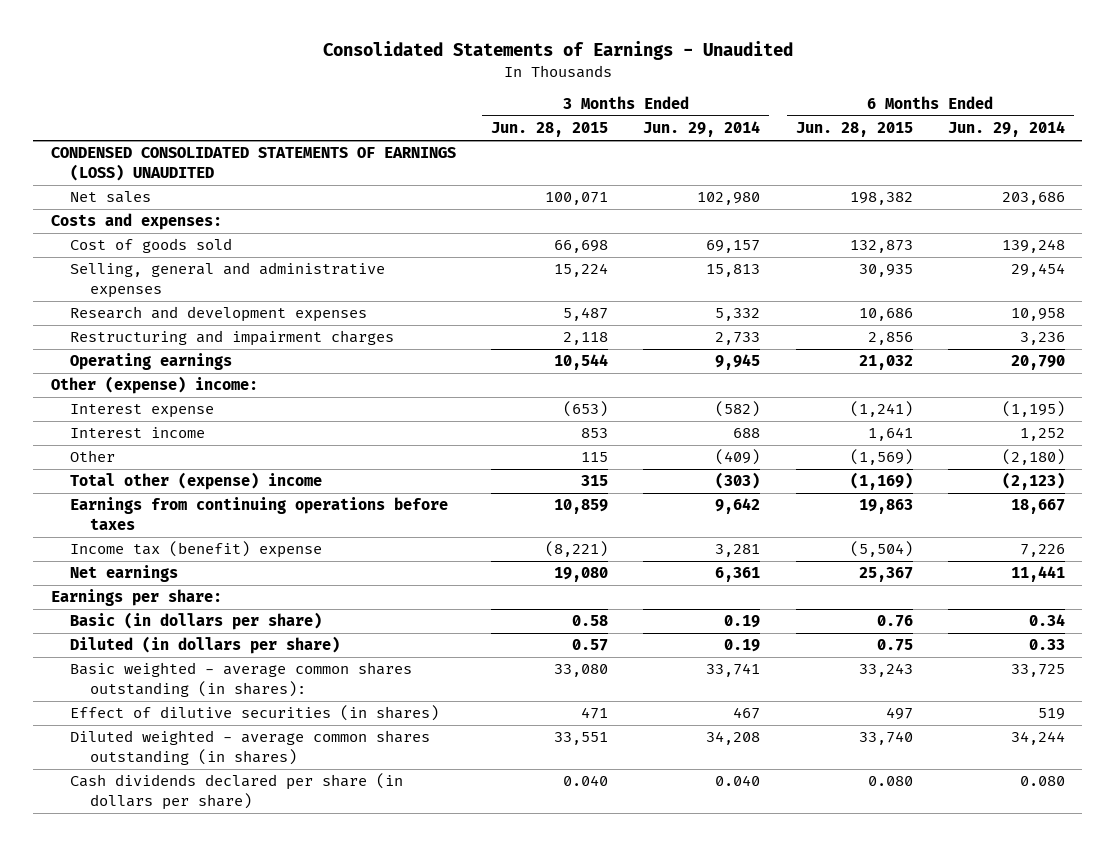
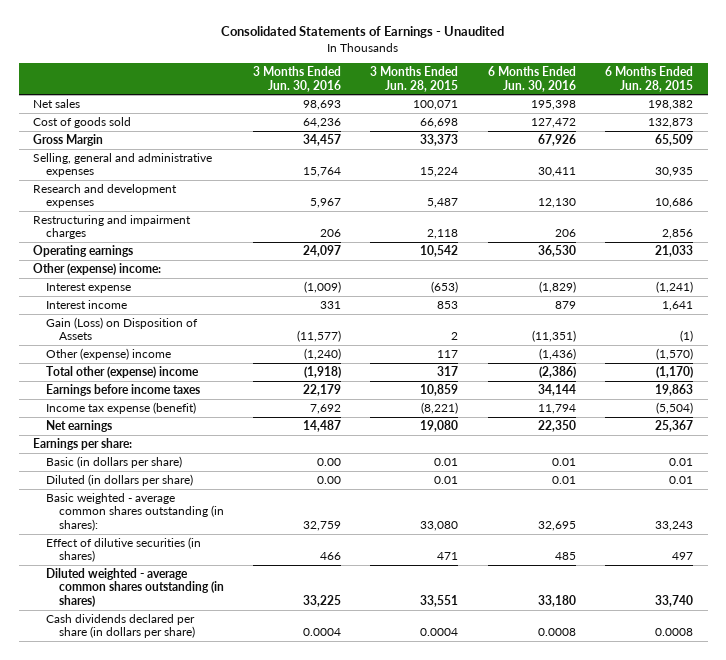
[643,121,761,138] Jun. 29, 2014 -> none
[947,121,1065,138] Jun. 29, 2014 -> none
none -> [253,66,342,92] 3 Months Ended Jun. 30, 2016
none -> [487,66,576,92] 6 Months Ended Jun. 30, 2016
[50,147,456,181] CONDENSED CONSOLIDATED STATEMENTS OF EARNINGS (LOSS) UNAUDITED -> none
[50,213,222,231] Costs and expenses: -> none
none -> [33,133,104,146] Gross Margin
[554,354,609,371] 10,544 -> [420,244,459,257] 10,542
[858,355,913,371] 21,032 -> [654,244,693,257] 21,033
none -> [46,316,199,341] Gain (Loss) on Disposition of Assets
[70,450,116,463] Other -> [46,347,172,360] Other (expense) income
[581,452,609,463] 115 -> [437,349,459,358] 117
[849,449,913,466] (1,569) -> [655,347,693,360] (1,570)
[581,475,609,487] 315 -> [437,365,459,376] 317
[849,472,913,491] (1,169) -> [655,365,693,378] (1,170)
[70,497,449,530] Earnings from continuing operations before taxes -> [46,383,201,396] Earnings before income taxes
[70,541,323,559] Income tax (benefit) expense -> [46,401,197,414] Income tax expense (benefit)
[572,615,609,627] 0.58 -> [434,457,459,466] 0.01
[876,615,913,628] 0.76 -> [668,457,693,466] 0.01
[572,639,609,652] 0.57 -> [434,475,459,484] 0.01
[876,639,913,652] 0.75 -> [668,475,693,484] 0.01
[563,775,609,787] 0.040 -> [420,628,459,637] 0.0004
[867,776,913,787] 0.080 -> [654,628,693,637] 0.0008

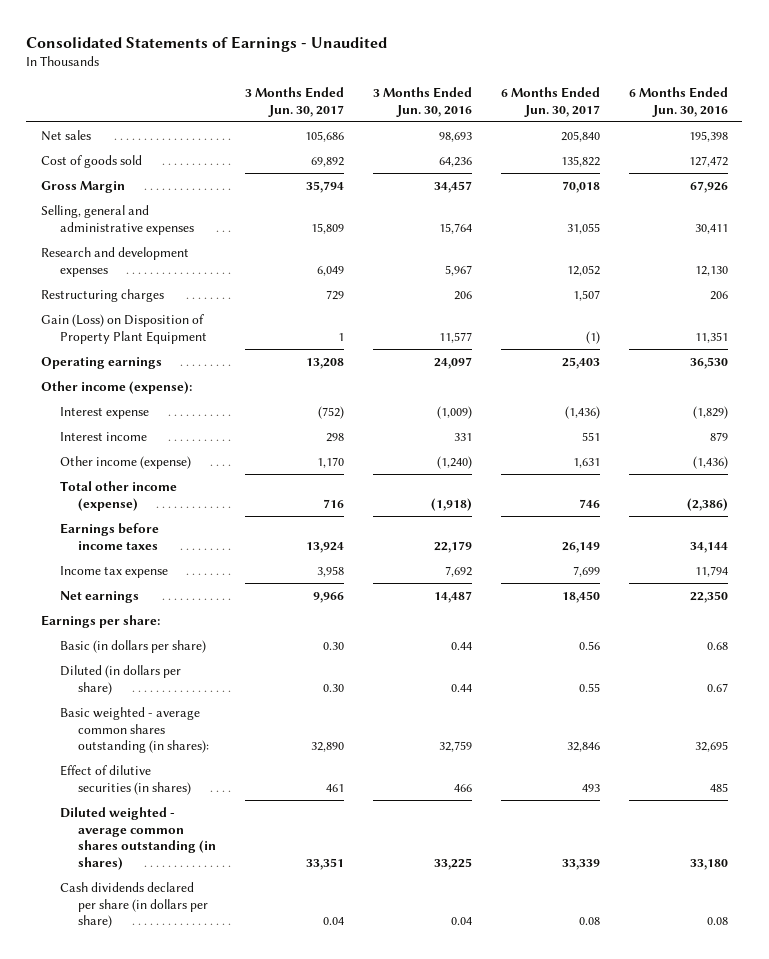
[370,66,459,92] 3 Months Ended Jun. 28, 2015 -> none
[604,66,693,92] 6 Months Ended Jun. 28, 2015 -> none
none -> [245,87,345,117] 3 Months Ended Jun. 30, 2017
none -> [500,87,600,117] 6 Months Ended Jun. 30, 2017
[33,214,192,240] Restructuring and impairment charges -> [40,289,164,303] Restructuring charges
none -> [40,314,207,344] Gain (Loss) on Disposition of Property Plant Equipment
[33,262,162,275] Other (expense) income: -> [40,381,192,395] Other income (expense):
[46,316,199,341] Gain (Loss) on Disposition of Assets -> none
[46,347,172,360] Other (expense) income -> [59,456,191,470] Other income (expense)
[46,365,200,378] Total other (expense) income -> [59,481,177,511] Total other income (expense)
[46,401,197,414] Income tax expense (benefit) -> [59,566,168,579] Income tax expense
[317,457,342,466] 0.00 -> [451,642,473,651] 0.44
[551,457,576,466] 0.01 -> [706,642,728,651] 0.68
[317,475,342,484] 0.00 -> [451,683,473,692] 0.44
[551,475,576,484] 0.01 -> [706,682,728,692] 0.67
[303,628,342,637] 0.0004 -> [451,917,473,926] 0.04
[537,628,576,637] 0.0008 -> [706,917,728,926] 0.08

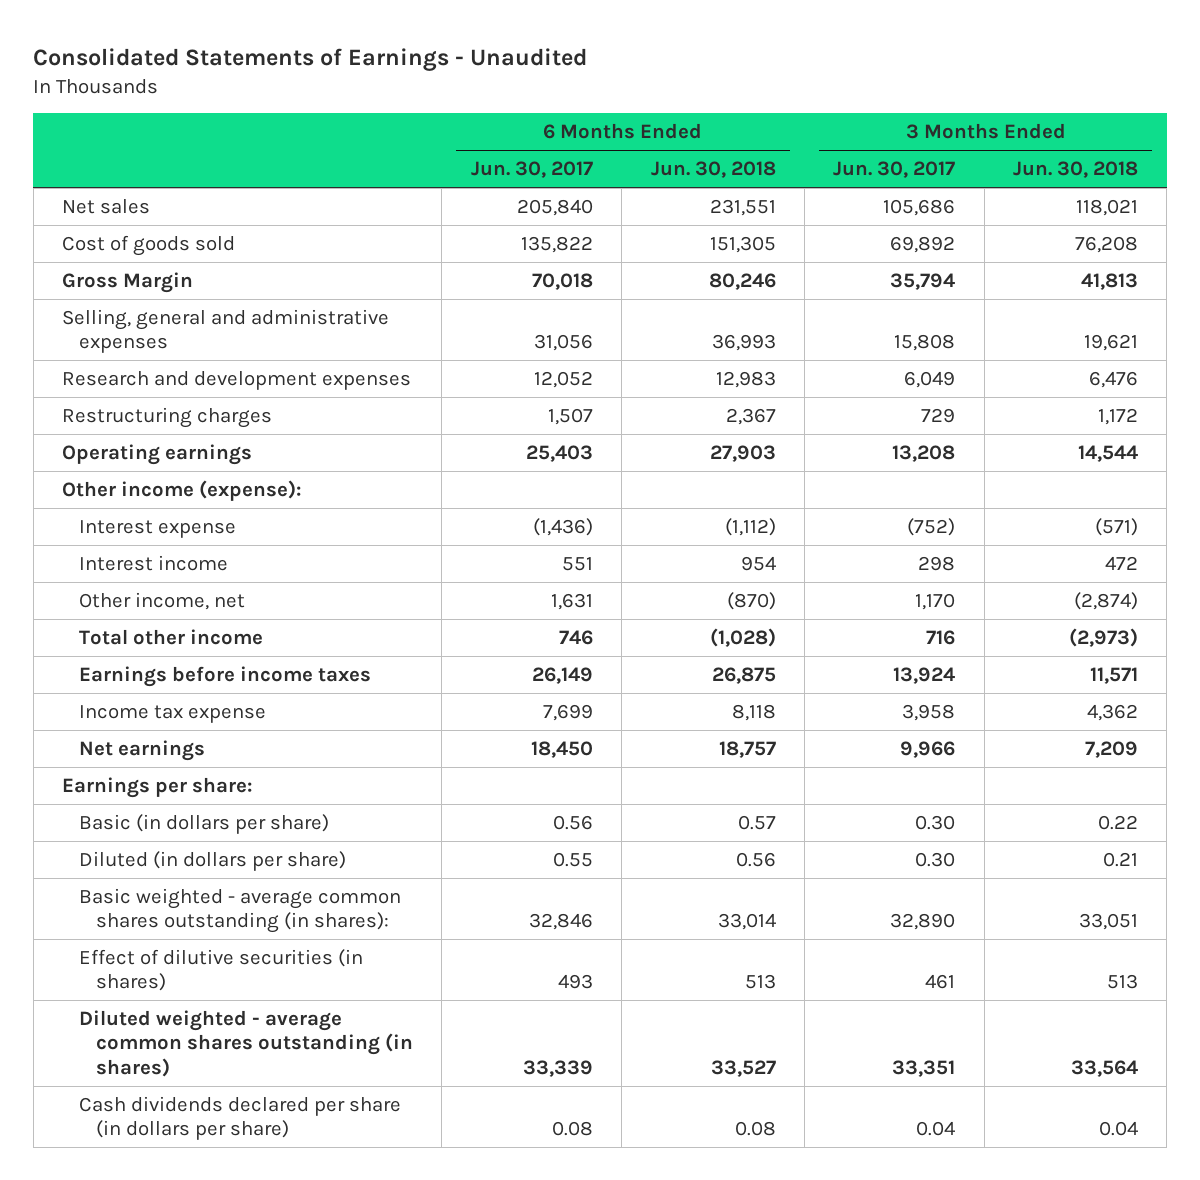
[373,87,473,117] 3 Months Ended Jun. 30, 2016 -> none
[628,87,728,117] 6 Months Ended Jun. 30, 2016 -> none
none -> [650,161,776,179] Jun. 30, 2018
none -> [1012,161,1138,179] Jun. 30, 2018
[311,222,345,234] 15,809 -> [894,334,956,352] 15,808
[566,222,600,234] 31,055 -> [533,334,593,352] 31,056
[40,314,207,344] Gain (Loss) on Disposition of Property Plant Equipment -> none
[59,456,191,470] Other income (expense) -> [79,591,246,610] Other income, net
[59,481,177,511] Total other income (expense) -> [79,628,264,645] Total other income

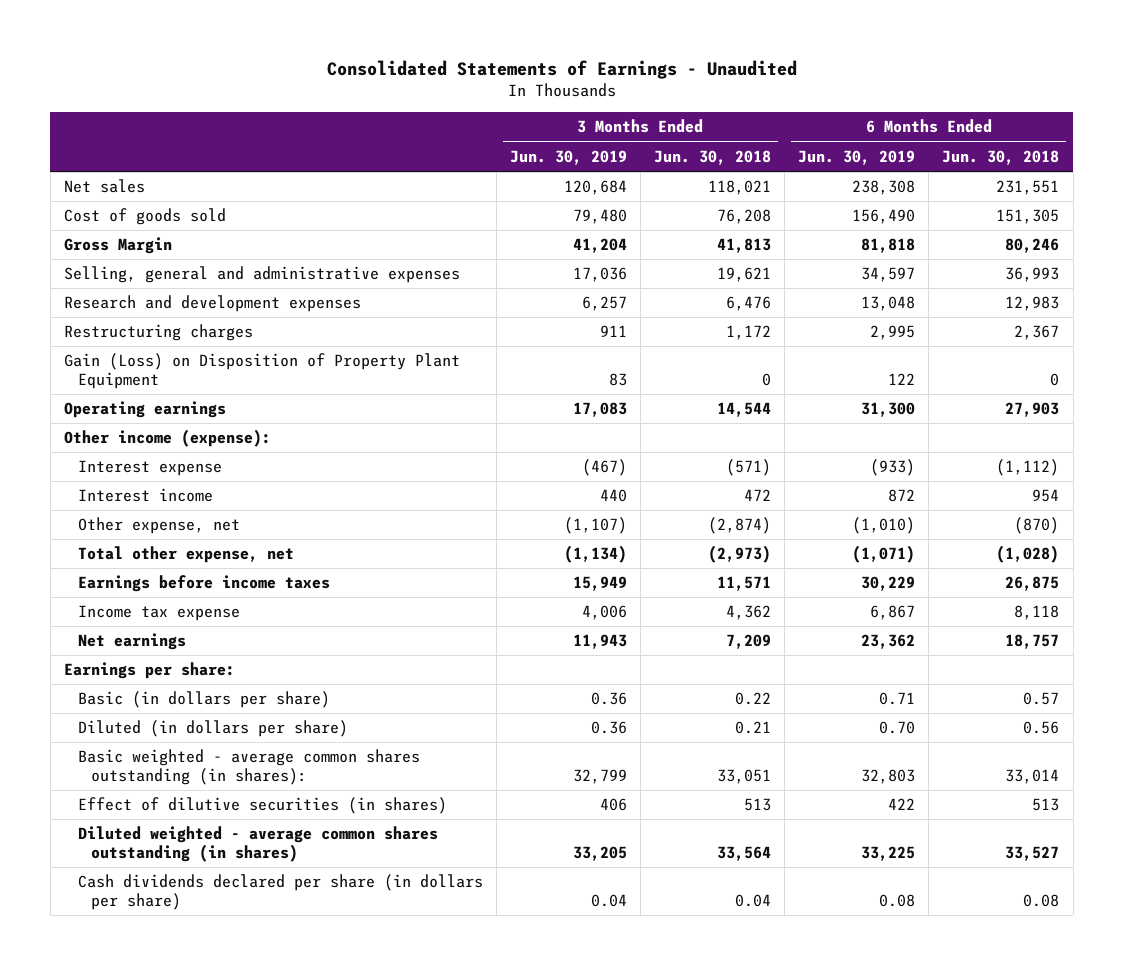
[470,161,593,179] Jun. 30, 2017 -> none
[833,161,956,179] Jun. 30, 2017 -> none
none -> [509,149,627,165] Jun. 30, 2019
none -> [798,149,916,165] Jun. 30, 2019
none -> [63,353,460,389] Gain (Loss) on Disposition of Property Plant Equipment
[79,591,246,610] Other income, net -> [77,517,240,535] Other expense, net
[79,628,264,645] Total other income -> [77,546,294,564] Total other expense, net

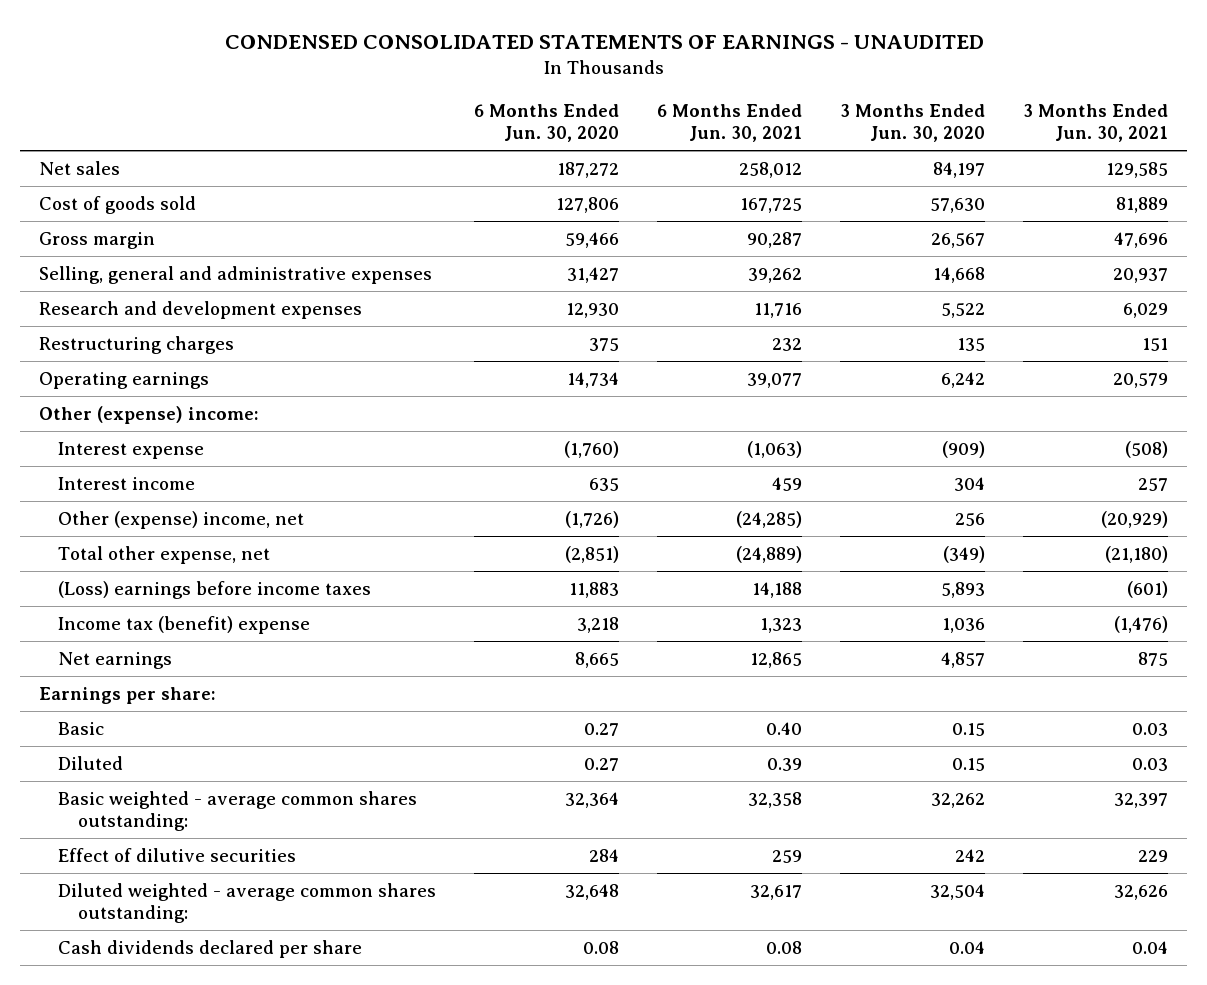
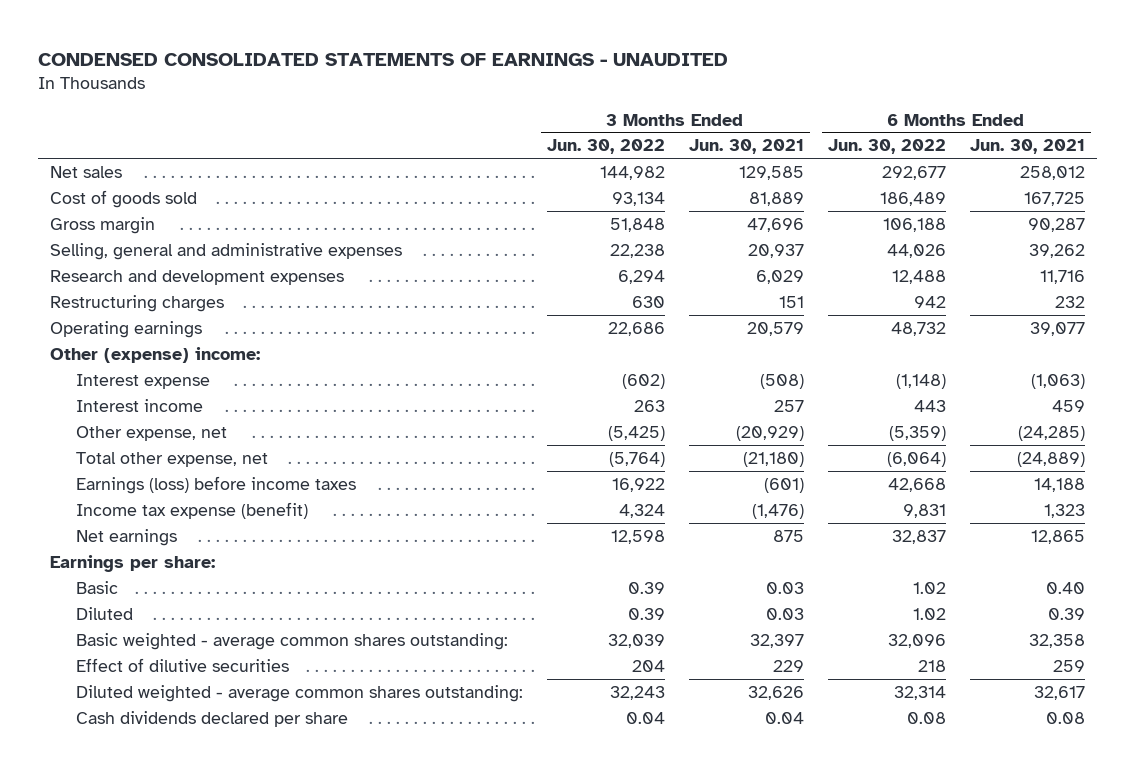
[474,103,620,143] 6 Months Ended Jun. 30, 2020 -> none
[839,103,985,143] 3 Months Ended Jun. 30, 2020 -> none
none -> [546,139,665,155] Jun. 30, 2022
none -> [827,139,946,155] Jun. 30, 2022
[58,510,305,529] Other (expense) income, net -> [75,425,227,441] Other expense, net
[58,580,372,599] (Loss) earnings before income taxes -> [75,475,356,494] Earnings (loss) before income taxes
[58,615,311,634] Income tax (benefit) expense -> [75,501,308,519] Income tax expense (benefit)

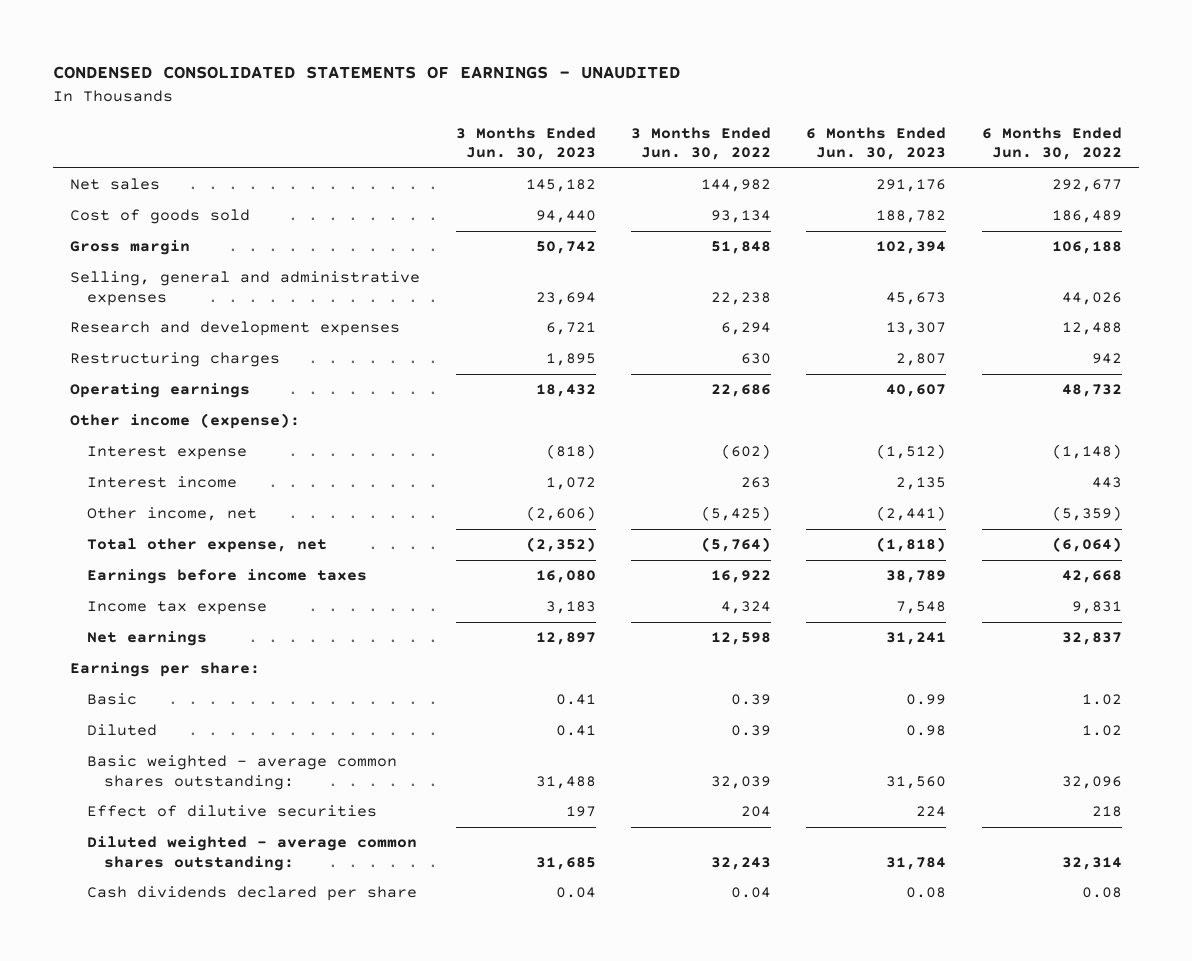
[688,139,804,155] Jun. 30, 2021 -> none
[969,139,1085,155] Jun. 30, 2021 -> none
none -> [455,126,596,161] 3 Months Ended Jun. 30, 2023
none -> [806,126,947,161] 6 Months Ended Jun. 30, 2023
[50,346,261,363] Other (expense) income: -> [70,413,301,430] Other income (expense):
[75,425,227,441] Other expense, net -> [87,507,258,522] Other income, net
[75,475,356,494] Earnings (loss) before income taxes -> [87,569,368,585] Earnings before income taxes
[75,501,308,519] Income tax expense (benefit) -> [87,601,268,616] Income tax expense

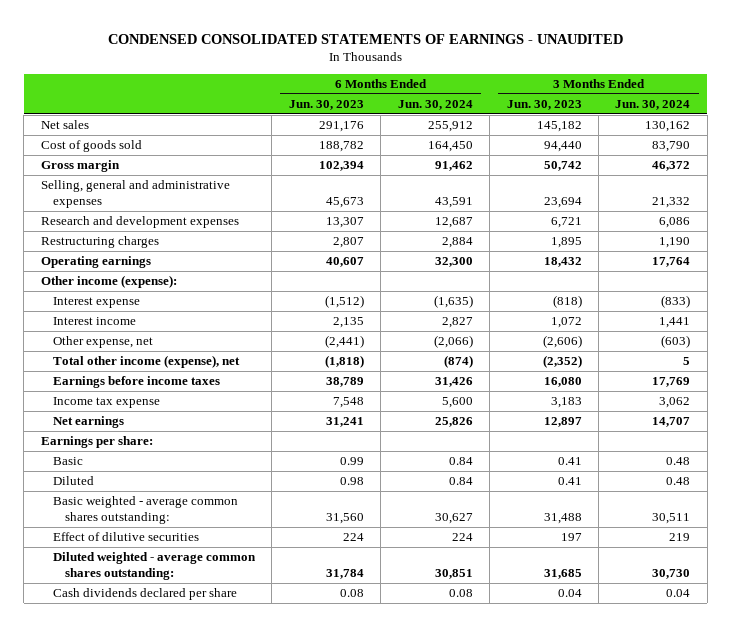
[631,126,772,161] 3 Months Ended Jun. 30, 2022 -> none
[981,126,1122,161] 6 Months Ended Jun. 30, 2022 -> none
none -> [397,99,473,110] Jun. 30, 2024
none -> [615,99,691,110] Jun. 30, 2024
[87,507,258,522] Other income, net -> [53,336,154,349] Other expense, net
[87,538,328,554] Total other expense, net -> [53,355,241,369] Total other income (expense), net

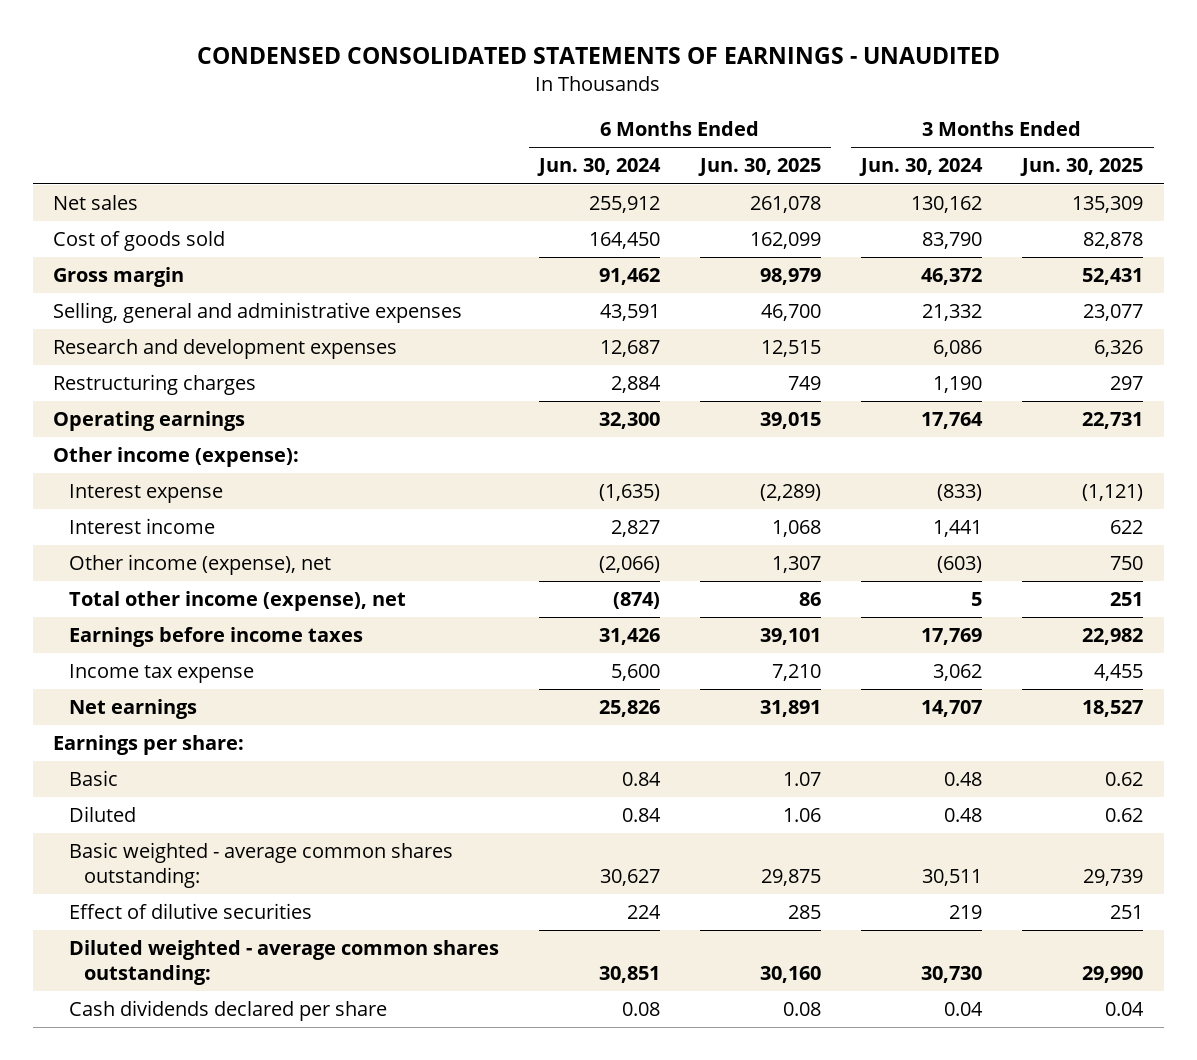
[288,99,364,110] Jun. 30, 2023 -> none
[506,99,582,110] Jun. 30, 2023 -> none
none -> [698,158,822,177] Jun. 30, 2025
none -> [1020,158,1144,177] Jun. 30, 2025
[53,336,154,349] Other expense, net -> [68,554,331,576] Other income (expense), net

